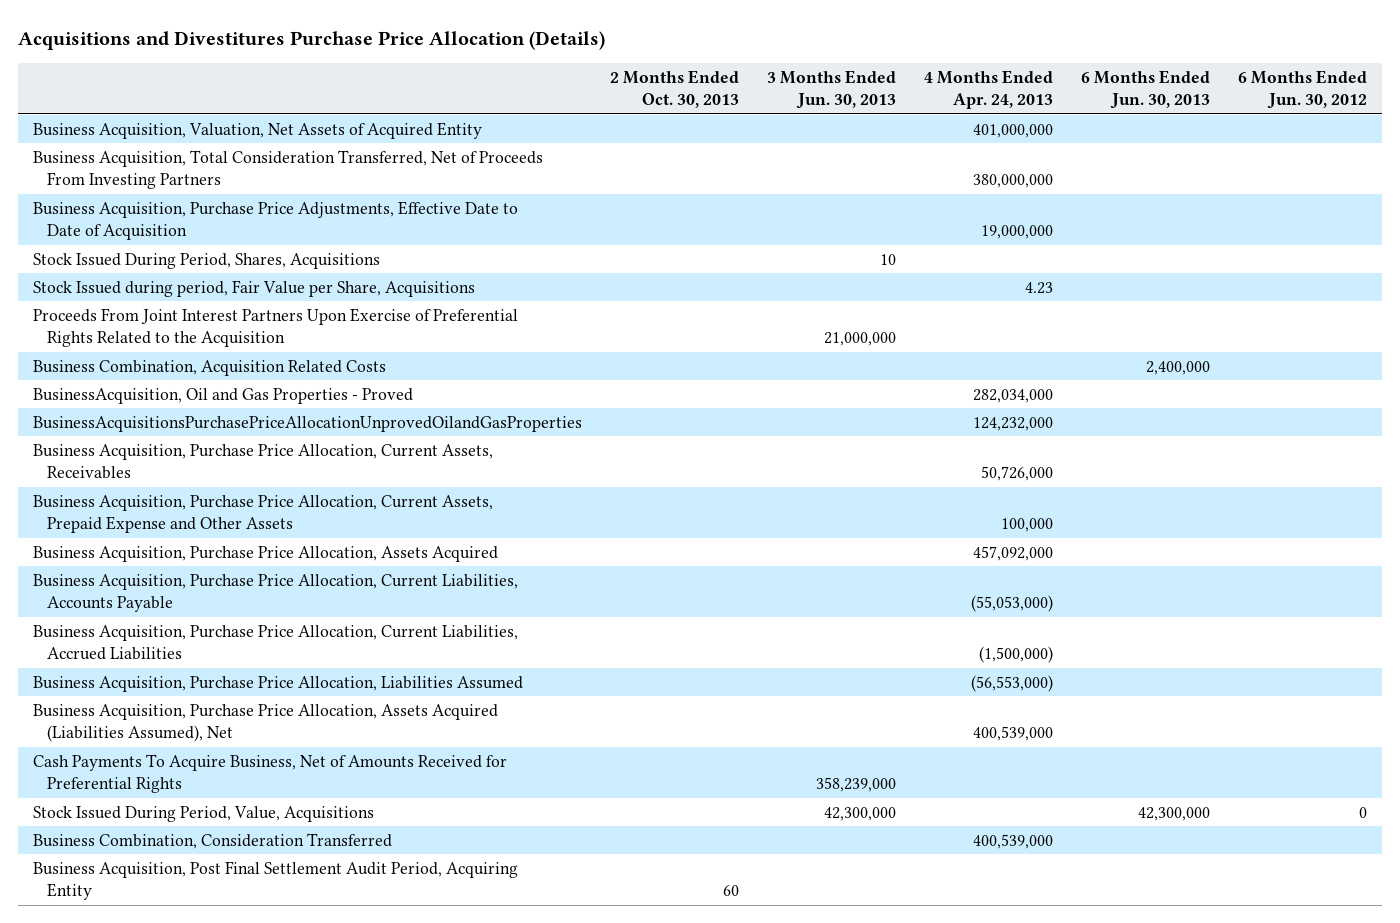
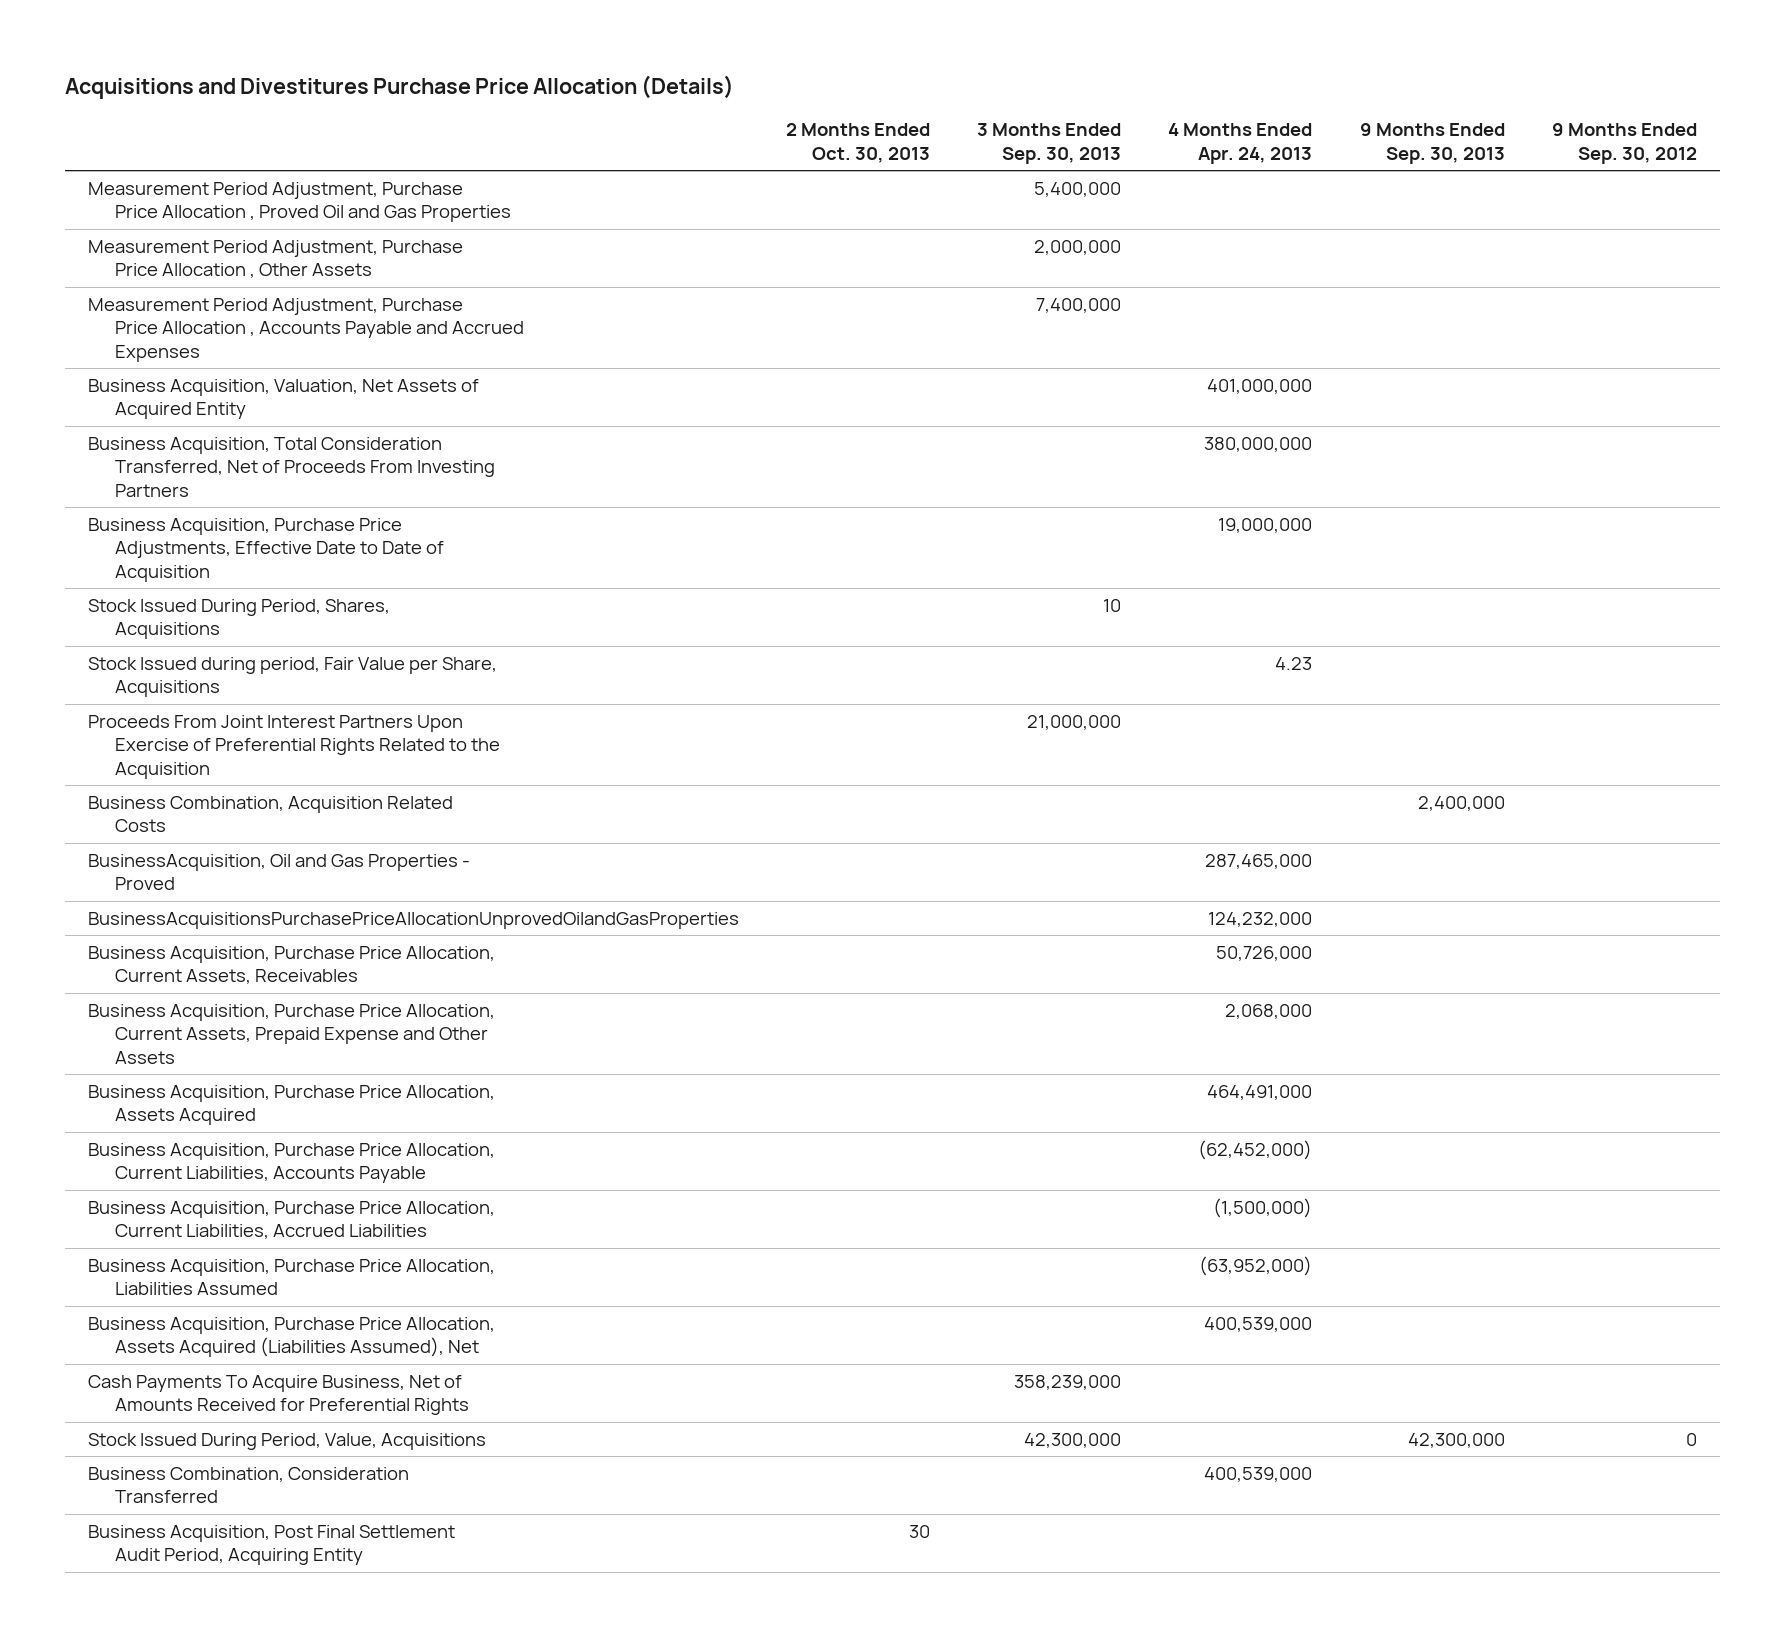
[766,69,896,110] 3 Months Ended Jun. 30, 2013 -> none
[1081,69,1211,110] 6 Months Ended Jun. 30, 2013 -> none
[1238,69,1368,110] 6 Months Ended Jun. 30, 2012 -> none
none -> [977,123,1122,165] 3 Months Ended Sep. 30, 2013
none -> [1359,123,1505,165] 9 Months Ended Sep. 30, 2013
none -> [1551,123,1697,165] 9 Months Ended Sep. 30, 2012
none -> [88,181,512,223] Measurement Period Adjustment, Purchase Price Allocation , Proved Oil and Gas Properties
none -> [88,239,464,279] Measurement Period Adjustment, Purchase Price Allocation , Other Assets
none -> [88,297,525,363] Measurement Period Adjustment, Purchase Price Allocation , Accounts Payable and Accrued Expenses
[973,388,1054,403] 282,034,000 -> [1205,853,1313,869] 287,465,000
[1001,518,1054,533] 100,000 -> [1225,1003,1313,1019] 2,068,000
[973,545,1054,561] 457,092,000 -> [1207,1084,1313,1100] 464,491,000
[971,595,1054,613] (55,053,000) -> [1198,1139,1313,1160] (62,452,000)
[971,674,1054,692] (56,553,000) -> [1199,1255,1313,1276] (63,952,000)
[722,885,739,897] 60 -> [909,1524,931,1538] 30

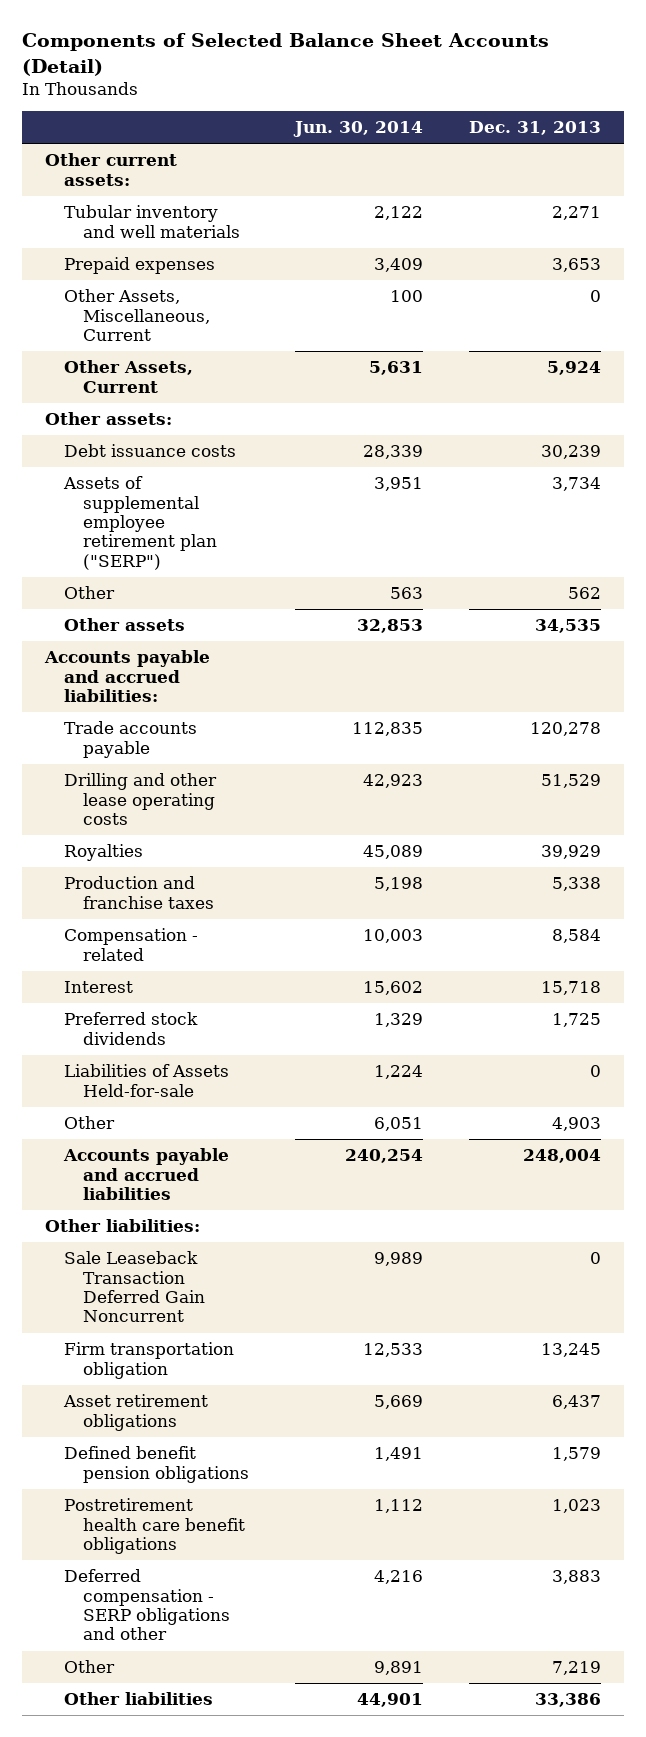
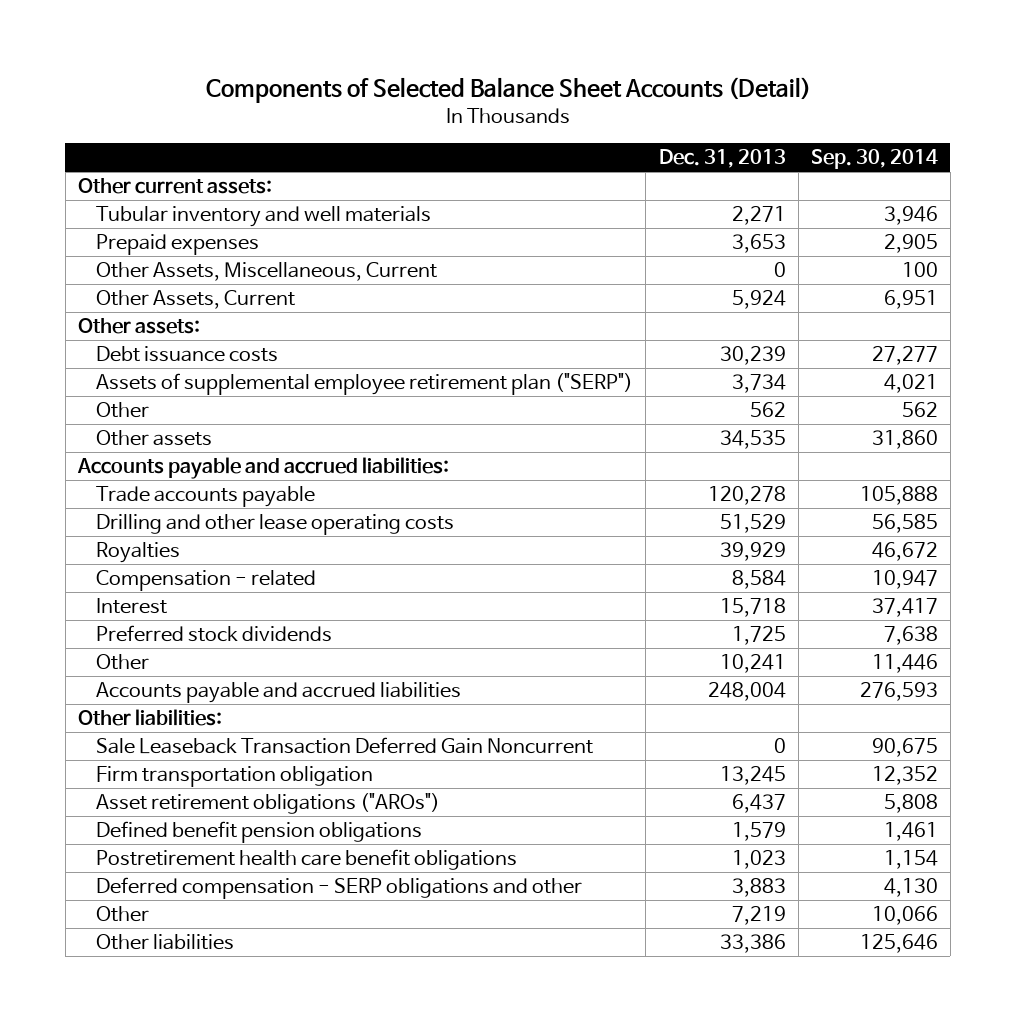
[293,121,424,138] Jun. 30, 2014 -> none
none -> [810,149,938,170] Sep. 30, 2014
[63,876,215,909] Production and franchise taxes -> none
[63,1064,229,1097] Liabilities of Assets Held-for-sale -> none
[551,1117,601,1132] 4,903 -> [719,654,786,674] 10,241
[62,1394,208,1431] Asset retirement obligations -> [96,793,441,815] Asset retirement obligations ("AROs")

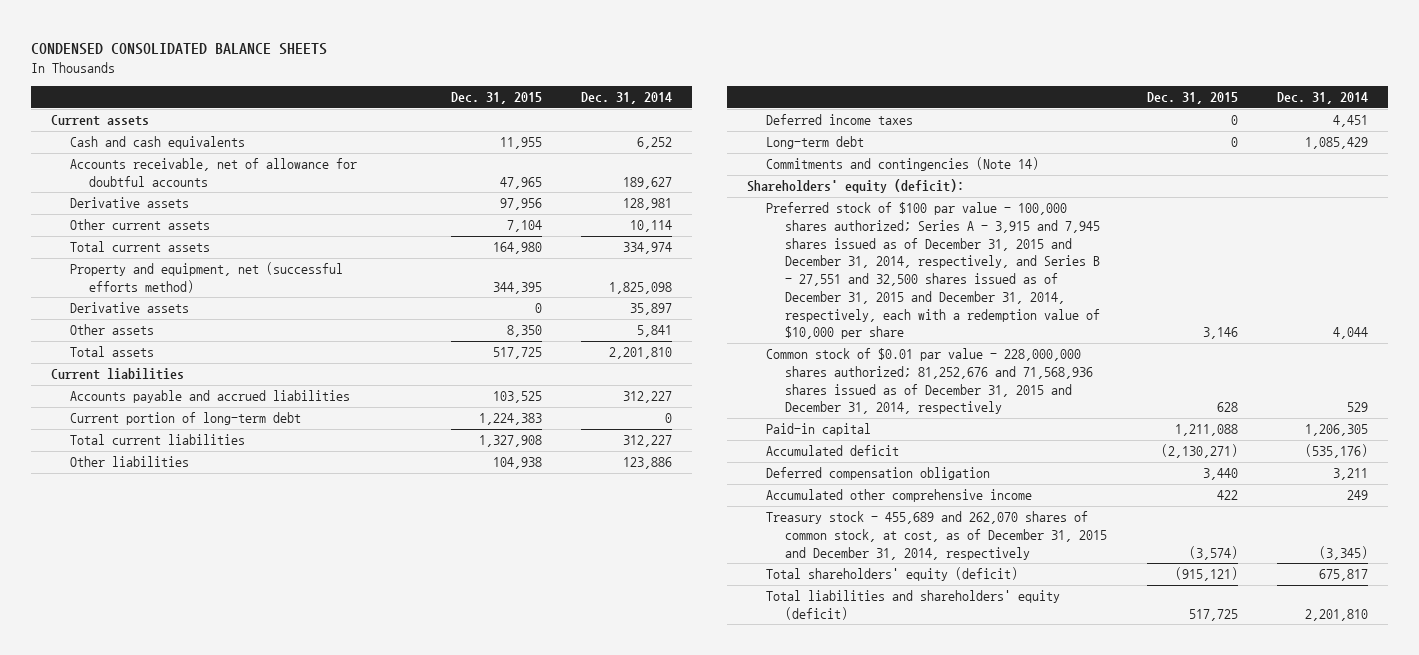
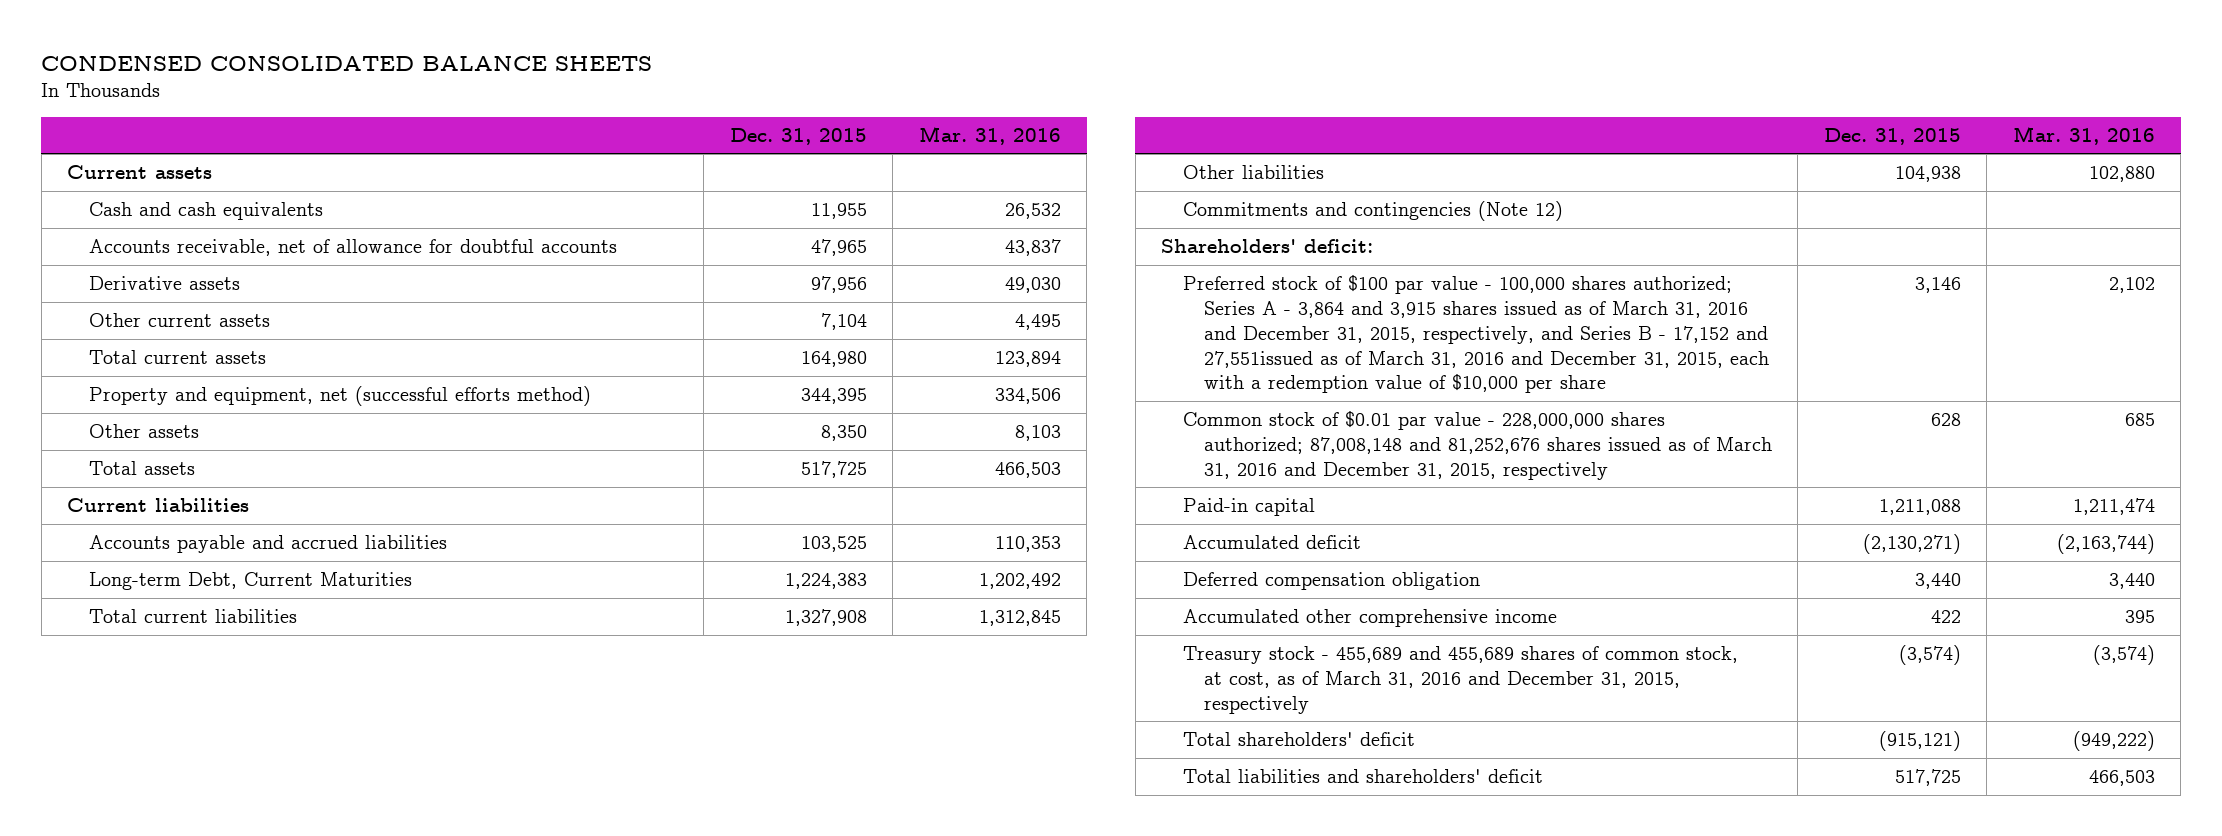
[581,92,673,105] Dec. 31, 2014 -> none
none -> [918,125,1061,145] Mar. 31, 2016
[70,302,190,314] Derivative assets -> none
[70,412,302,426] Current portion of long-term debt -> [88,571,412,590] Long-term Debt, Current Maturities
[765,114,913,126] Deferred income taxes -> none
[765,136,864,150] Long-term debt -> none
[765,157,1039,172] Commitments and contingencies (Note 14) -> [1182,200,1563,221] Commitments and contingencies (Note 12)
[746,179,964,194] Shareholders' equity (deficit): -> [1161,238,1374,253] Shareholders' deficit:
[765,202,1101,340] Preferred stock of $100 par value - 100,000 shares authorized; Series A - 3,915 and 7,945 shares issued as of December 31, 2015 and December 31, 2014, respectively, and Series B - 27,551 and 32,500 shares issued as of December 31, 2015 and December 31, 2014, respectively, each with a redemption value of $10,000 per share -> [1182,274,1769,394] Preferred stock of $100 par value - 100,000 shares authorized; Series A - 3,864 and 3,915 shares issued as of March 31, 2016 and December 31, 2015, respectively, and Series B - 17,152 and 27,551issued as of March 31, 2016 and December 31, 2015, each with a redemption value of $10,000 per share
[765,348,1094,415] Common stock of $0.01 par value - 228,000,000 shares authorized; 81,252,676 and 71,568,936 shares issued as of December 31, 2015 and December 31, 2014, respectively -> [1182,410,1772,480] Common stock of $0.01 par value - 228,000,000 shares authorized; 87,008,148 and 81,252,676 shares issued as of March 31, 2016 and December 31, 2015, respectively
[765,511,1108,560] Treasury stock - 455,689 and 262,070 shares of common stock, at cost, as of December 31, 2015 and December 31, 2014, respectively -> [1182,645,1738,714] Treasury stock - 455,689 and 455,689 shares of common stock, at cost, as of March 31, 2016 and December 31, 2015, respectively
[765,567,1018,582] Total shareholders' equity (deficit) -> [1182,731,1415,746] Total shareholders' deficit
[765,590,1060,621] Total liabilities and shareholders' equity (deficit) -> [1182,768,1543,783] Total liabilities and shareholders' deficit

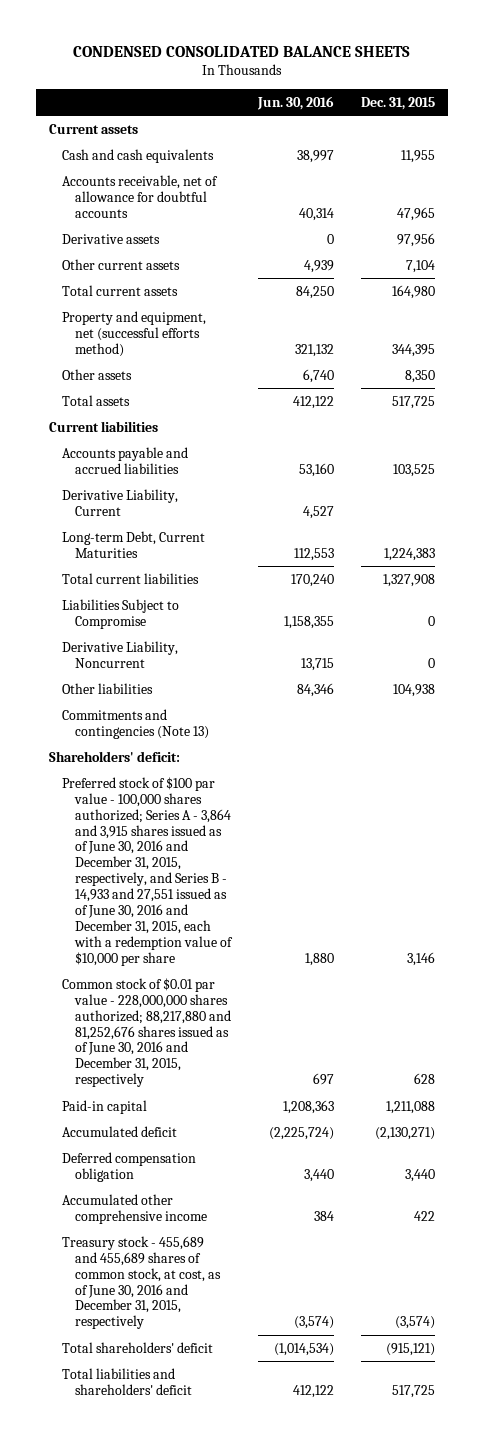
[918,125,1061,145] Mar. 31, 2016 -> none
none -> [256,95,334,110] Jun. 30, 2016
none -> [61,488,178,516] Derivative Liability, Current
none -> [61,598,179,629] Liabilities Subject to Compromise
none -> [61,640,178,668] Derivative Liability, Noncurrent
[1182,200,1563,221] Commitments and contingencies (Note 12) -> [61,708,209,739] Commitments and contingencies (Note 13)
[1182,274,1769,394] Preferred stock of $100 par value - 100,000 shares authorized; Series A - 3,864 and 3,915 shares issued as of March 31, 2016 and December 31, 2015, respectively, and Series B - 17,152 and 27,551issued as of March 31, 2016 and December 31, 2015, each with a redemption value of $10,000 per share -> [61,776,233,966] Preferred stock of $100 par value - 100,000 shares authorized; Series A - 3,864 and 3,915 shares issued as of June 30, 2016 and December 31, 2015, respectively, and Series B - 14,933 and 27,551 issued as of June 30, 2016 and December 31, 2015, each with a redemption value of $10,000 per share
[1182,410,1772,480] Common stock of $0.01 par value - 228,000,000 shares authorized; 87,008,148 and 81,252,676 shares issued as of March 31, 2016 and December 31, 2015, respectively -> [61,977,231,1088] Common stock of $0.01 par value - 228,000,000 shares authorized; 88,217,880 and 81,252,676 shares issued as of June 30, 2016 and December 31, 2015, respectively
[1182,645,1738,714] Treasury stock - 455,689 and 455,689 shares of common stock, at cost, as of March 31, 2016 and December 31, 2015, respectively -> [61,1235,221,1330] Treasury stock - 455,689 and 455,689 shares of common stock, at cost, as of June 30, 2016 and December 31, 2015, respectively

